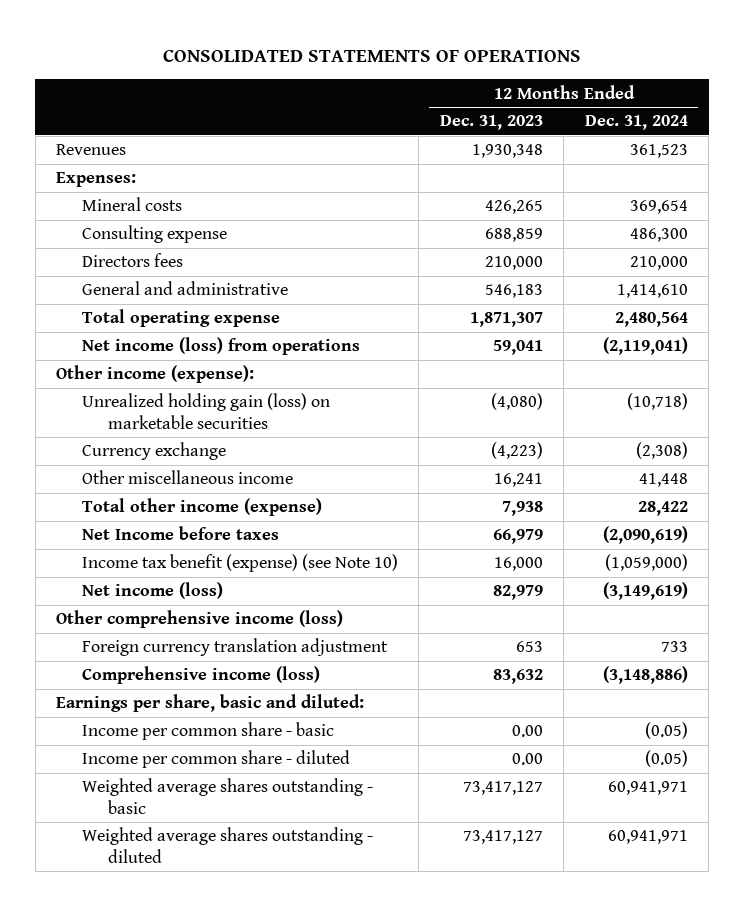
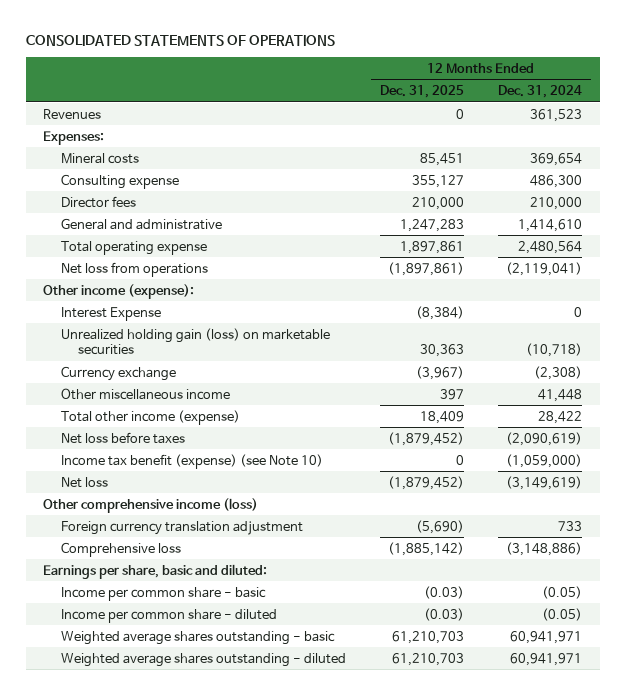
[439,115,543,131] Dec. 31, 2023 -> none
none -> [379,84,464,98] Dec. 31, 2025
[81,253,183,268] Directors fees -> [60,195,136,208] Director fees
[81,337,360,356] Net income (loss) from operations -> [60,261,208,277] Net loss from operations
none -> [60,306,161,321] Interest Expense
[81,526,279,541] Net Income before taxes -> [60,431,185,444] Net loss before taxes
[81,582,223,600] Net income (loss) -> [60,476,108,488] Net loss
[81,666,320,685] Comprehensive income (loss) -> [60,541,181,557] Comprehensive loss

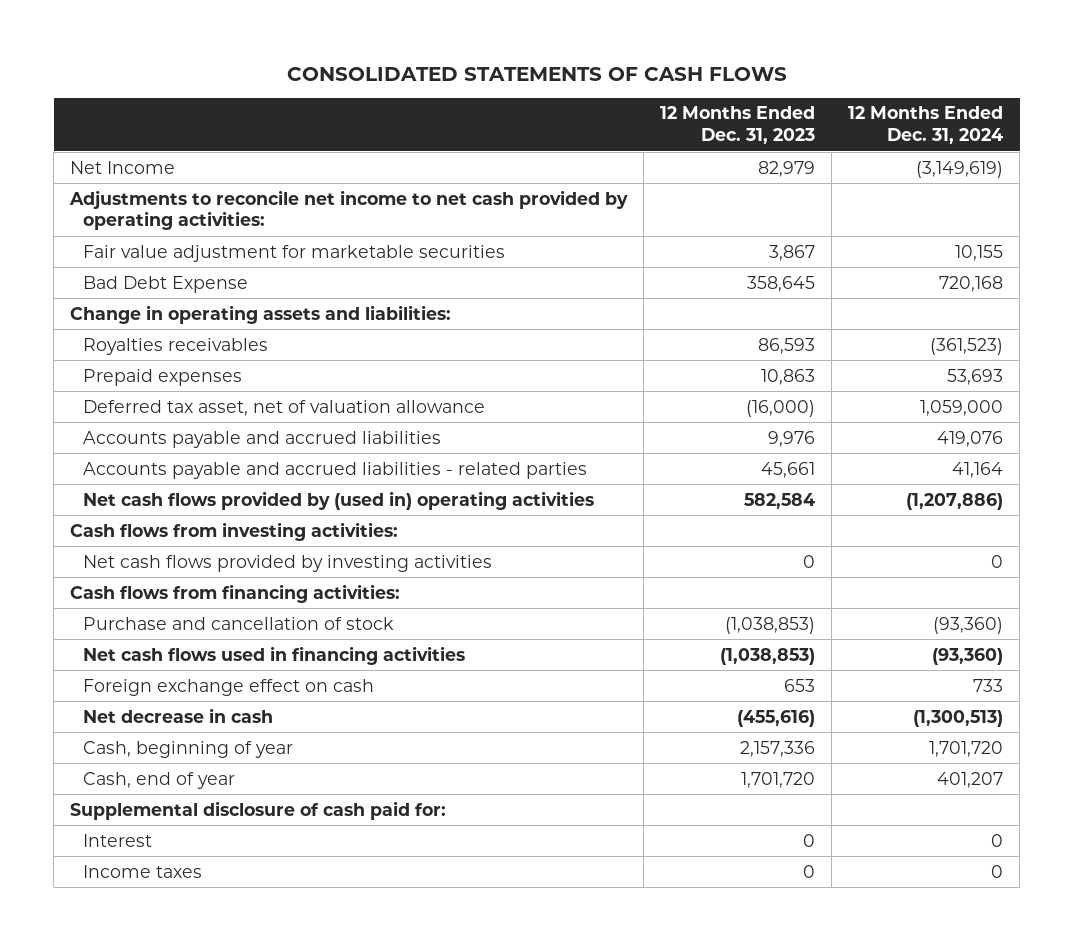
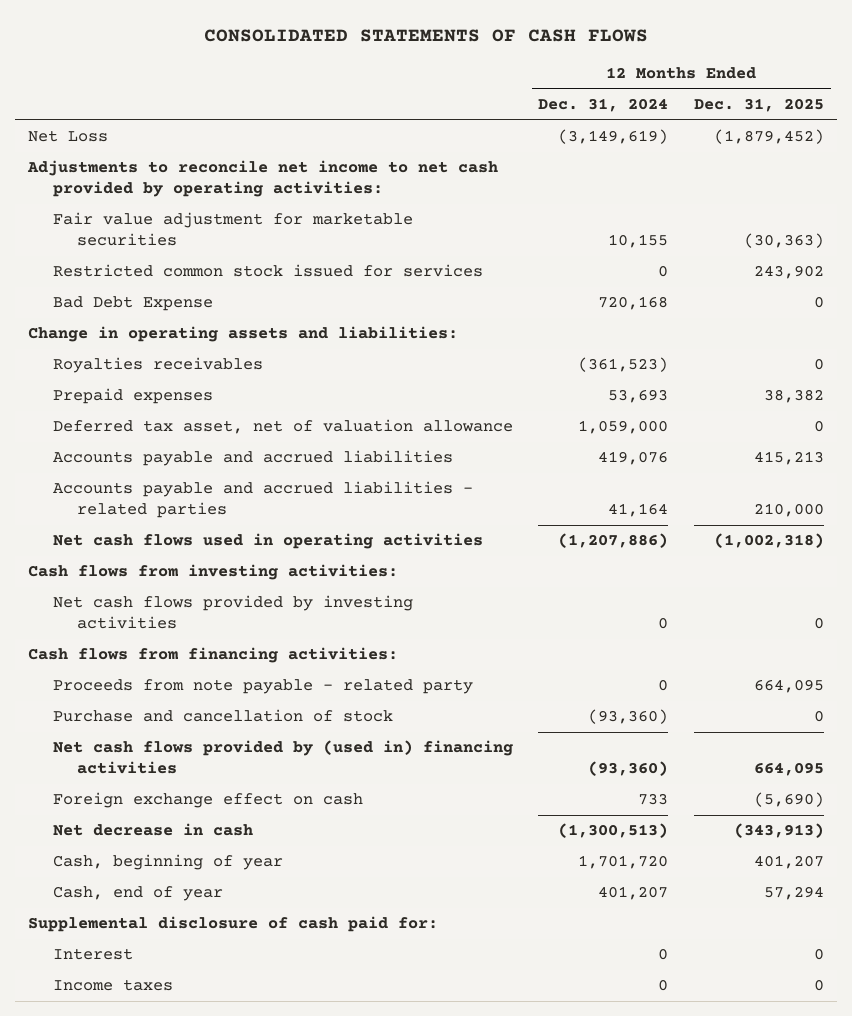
[660,106,816,145] 12 Months Ended Dec. 31, 2023 -> none
none -> [694,98,825,113] Dec. 31, 2025
[70,160,176,174] Net Income -> [27,130,108,143] Net Loss
none -> [52,264,483,278] Restricted common stock issued for services
[83,490,595,510] Net cash flows provided by (used in) operating activities -> [52,533,483,550] Net cash flows used in operating activities
none -> [52,679,473,695] Proceeds from note payable - related party
[83,645,466,665] Net cash flows used in financing activities -> [52,740,513,775] Net cash flows provided by (used in) financing activities

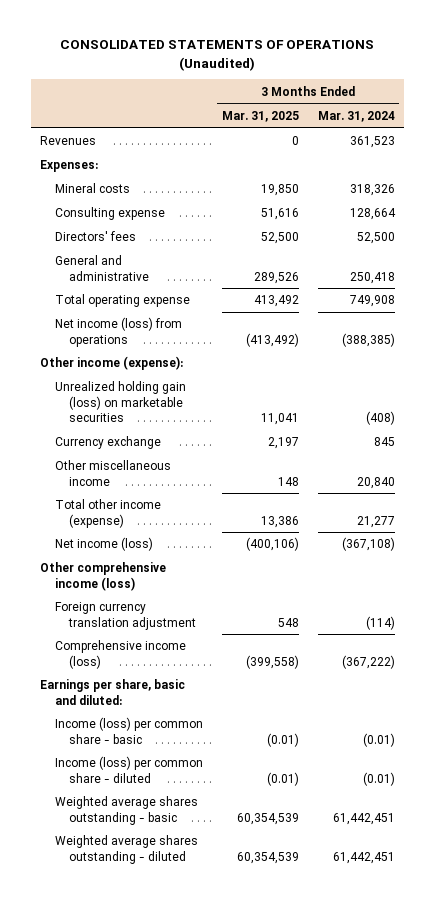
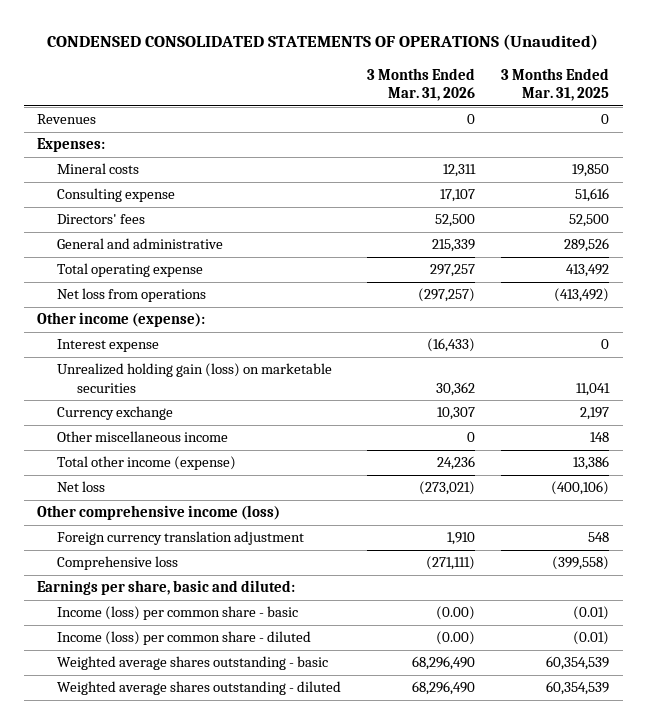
[60,40,375,71] CONSOLIDATED STATEMENTS OF OPERATIONS (Unaudited) -> [47,34,599,51] CONDENSED CONSOLIDATED STATEMENTS OF OPERATIONS (Unaudited)
[317,110,395,122] Mar. 31, 2024 -> none
none -> [367,67,476,102] 3 Months Ended Mar. 31, 2026
[54,317,182,347] Net income (loss) from operations -> [56,288,206,303] Net loss from operations
none -> [56,339,159,353] Interest expense
[54,537,153,552] Net income (loss) -> [56,481,105,493] Net loss
[54,640,186,669] Comprehensive income (loss) -> [56,556,178,571] Comprehensive loss

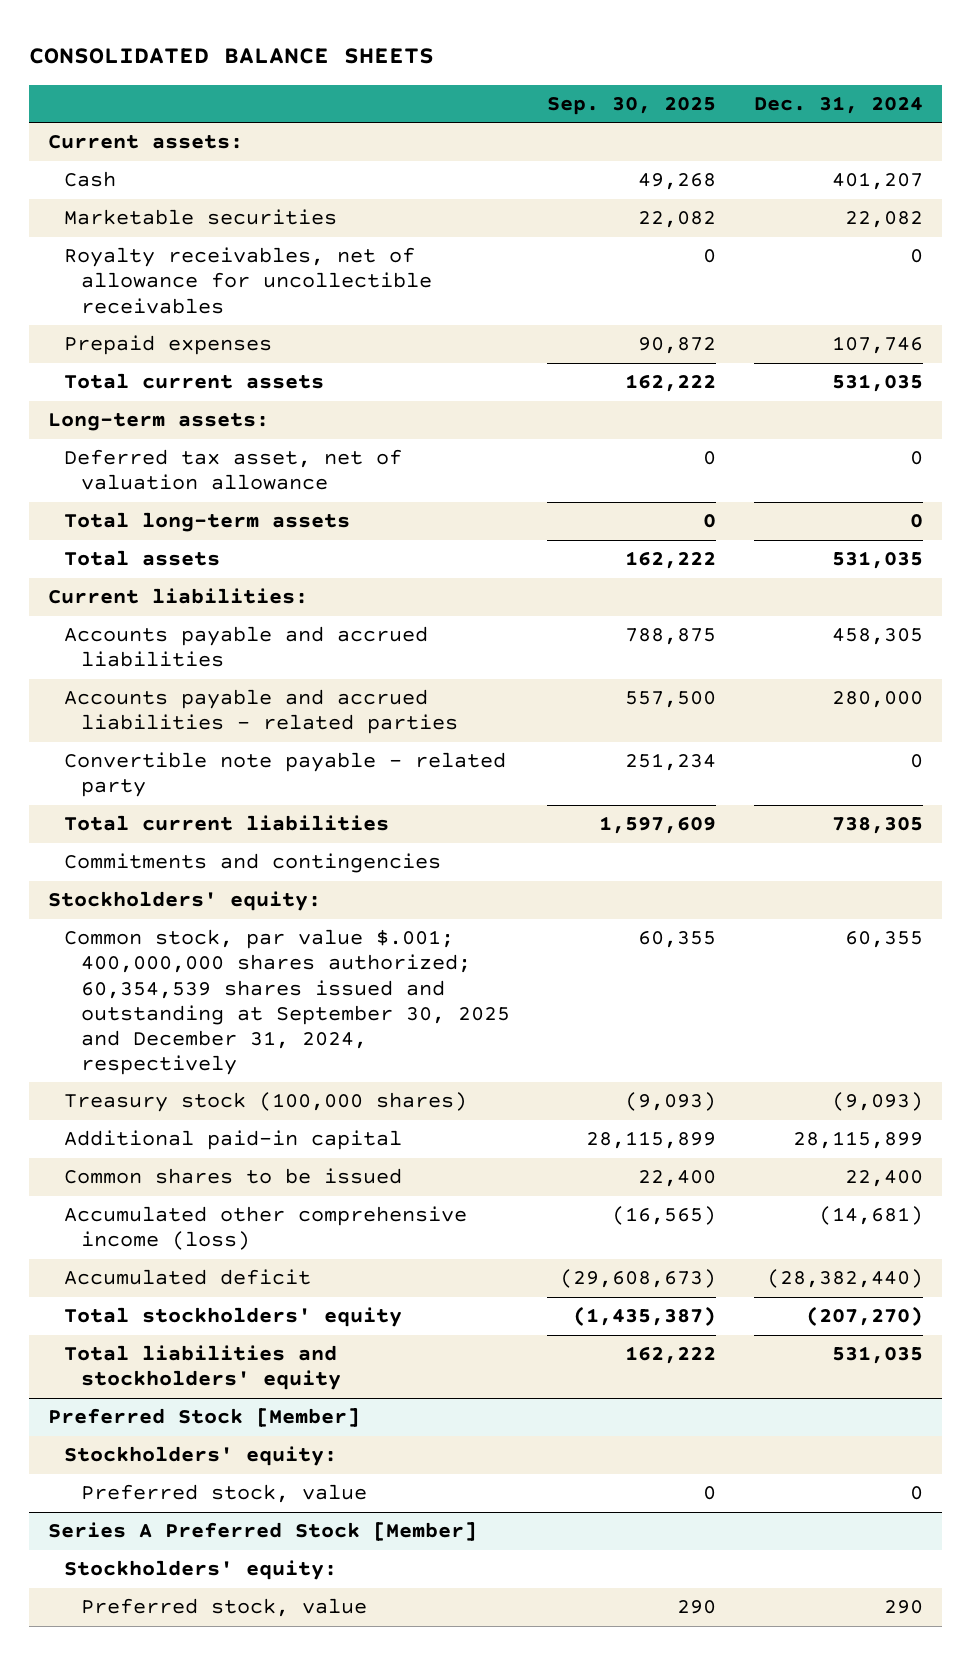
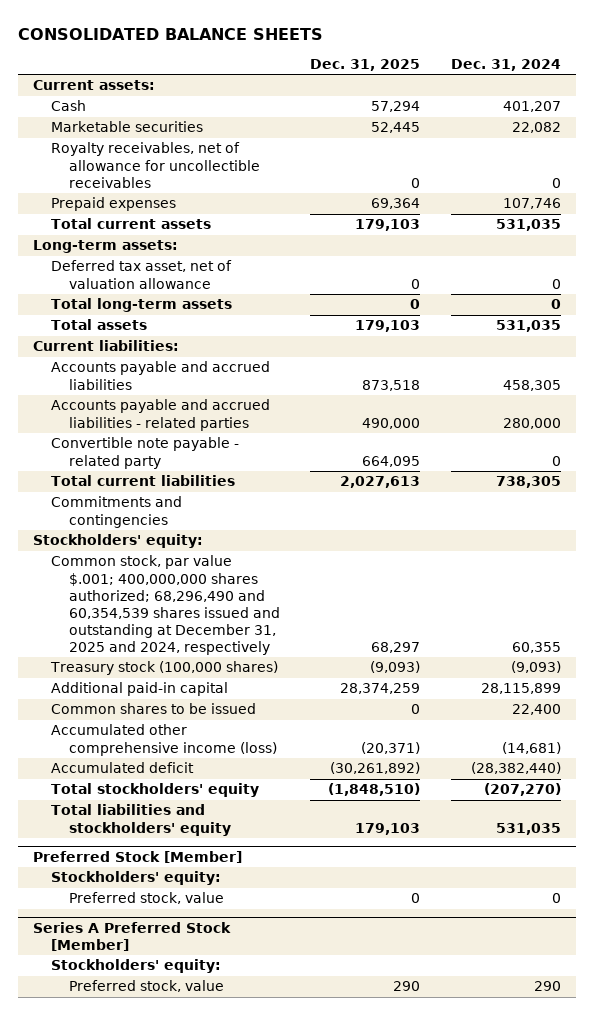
[547,96,717,115] Sep. 30, 2025 -> none
none -> [310,59,421,72] Dec. 31, 2025
[64,929,510,1075] Common stock, par value $.001; 400,000,000 shares authorized; 60,354,539 shares issued and outstanding at September 30, 2025 and December 31, 2024, respectively -> [50,555,280,655] Common stock, par value $.001; 400,000,000 shares authorized; 68,296,490 and 60,354,539 shares issued and outstanding at December 31, 2025 and 2024, respectively

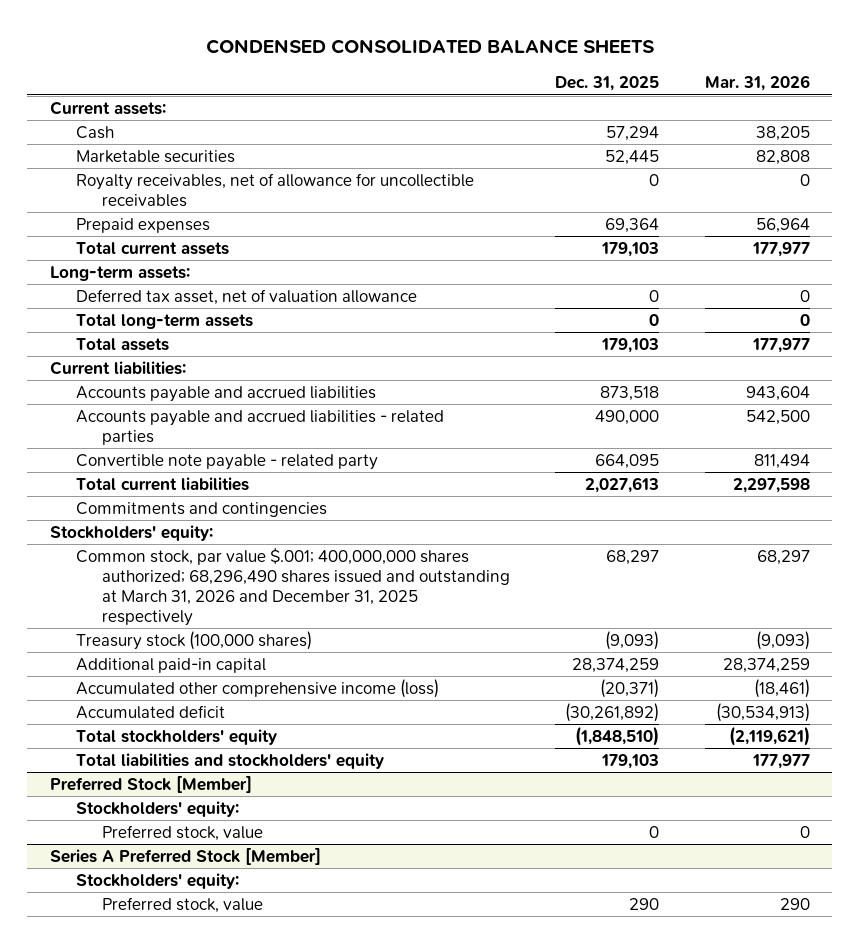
[17,27,323,40] CONSOLIDATED BALANCE SHEETS -> [205,39,654,55] CONDENSED CONSOLIDATED BALANCE SHEETS
[450,59,561,72] Dec. 31, 2024 -> none
none -> [704,75,810,92] Mar. 31, 2026
[50,555,280,655] Common stock, par value $.001; 400,000,000 shares authorized; 68,296,490 and 60,354,539 shares issued and outstanding at December 31, 2025 and 2024, respectively -> [76,547,511,626] Common stock, par value $.001; 400,000,000 shares authorized; 68,296,490 shares issued and outstanding at March 31, 2026 and December 31, 2025 respectively
[50,703,256,715] Common shares to be issued -> none

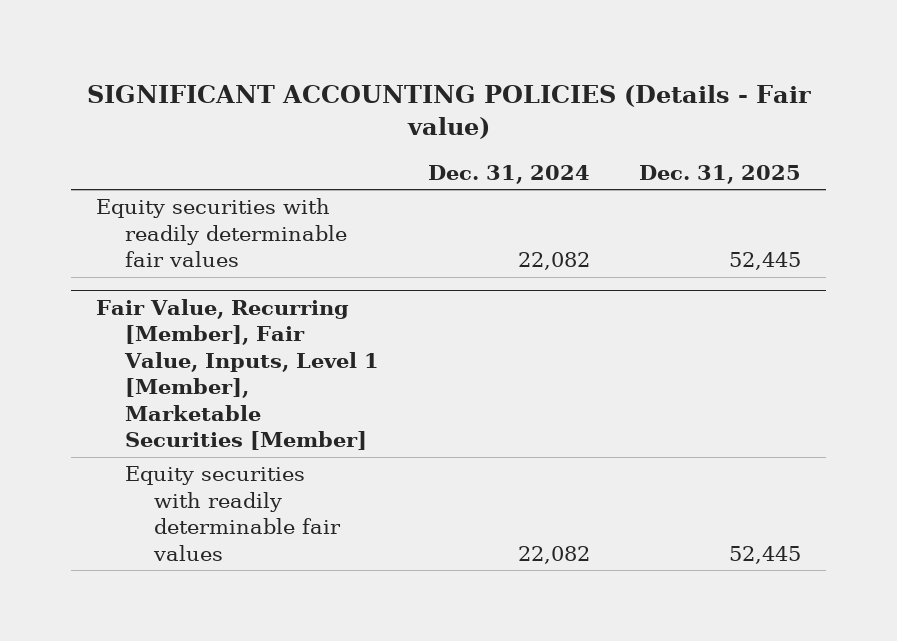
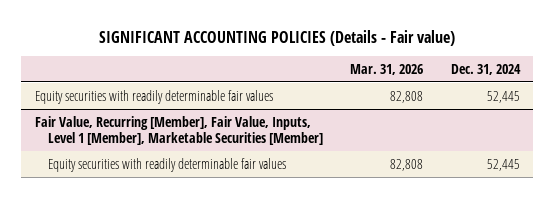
[639,164,802,184] Dec. 31, 2025 -> none
none -> [350,63,424,75] Mar. 31, 2026
[518,252,591,271] 22,082 -> [486,90,520,103] 52,445
[518,545,591,564] 22,082 -> [486,158,520,171] 52,445

